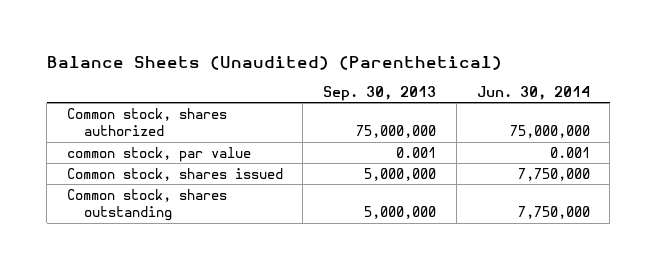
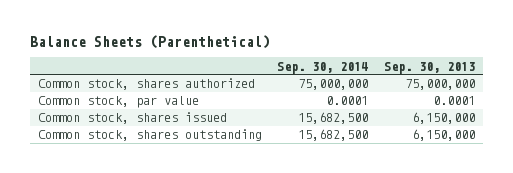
[46,55,502,70] Balance Sheets (Unaudited) (Parenthetical) -> [30,34,271,49] Balance Sheets (Parenthetical)
[476,85,590,100] Jun. 30, 2014 -> none
none -> [277,61,369,74] Sep. 30, 2014
[66,146,251,162] common stock, par value -> [38,96,200,109] Common stock, par value
[396,146,437,158] 0.001 -> [432,96,475,106] 0.0001
[364,167,437,181] 5,000,000 -> [411,112,475,125] 6,150,000
[364,206,437,220] 5,000,000 -> [411,129,475,142] 6,150,000

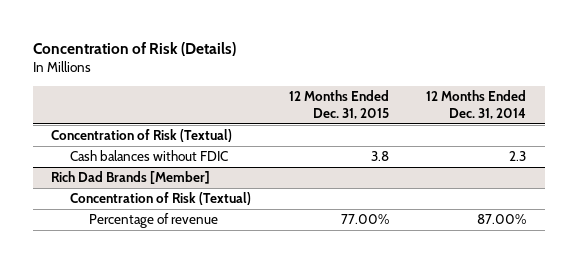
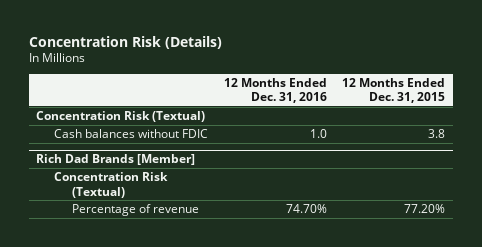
[32,41,236,56] Concentration of Risk (Details) -> [28,35,222,49] Concentration Risk (Details)
[425,90,526,119] 12 Months Ended Dec. 31, 2014 -> none
none -> [223,77,327,104] 12 Months Ended Dec. 31, 2016
[51,129,233,143] Concentration of Risk (Textual) -> [36,110,206,122] Concentration Risk (Textual)
[70,192,252,206] Concentration of Risk (Textual) -> [54,171,169,198] Concentration Risk (Textual)
[340,214,389,225] 77.00% -> [404,203,446,213] 77.20%

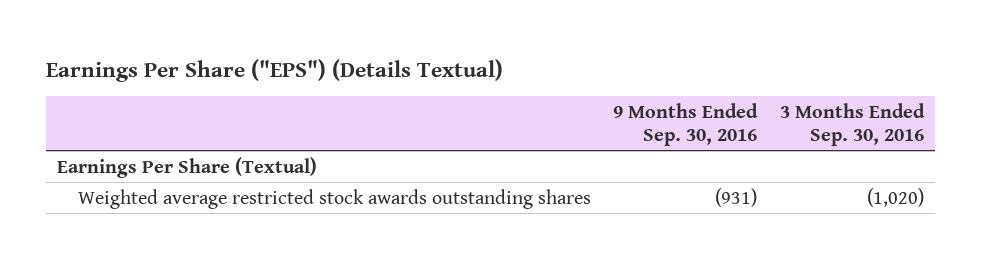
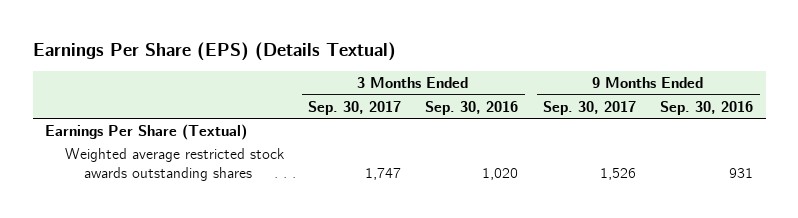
[46,58,504,82] Earnings Per Share ("EPS") (Details Textual) -> [32,42,396,62] Earnings Per Share (EPS) (Details Textual)
none -> [308,100,402,115] Sep. 30, 2017
none -> [542,100,636,115] Sep. 30, 2017
[715,187,758,207] (931) -> [729,168,754,179] 931
[867,187,925,207] (1,020) -> [482,168,519,181] 1,020

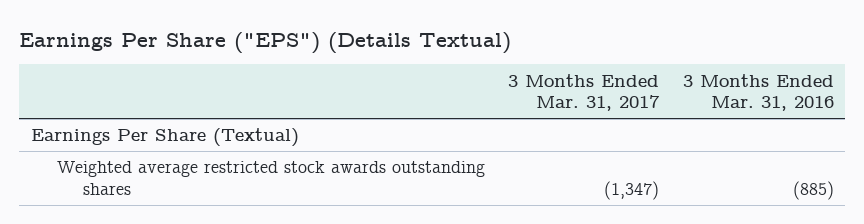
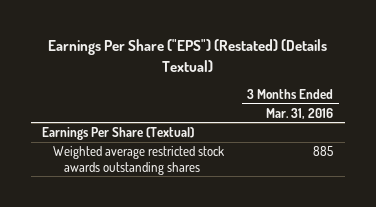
[19,31,512,54] Earnings Per Share ("EPS") (Details Textual) -> [47,39,327,72] Earnings Per Share ("EPS") (Restated) (Details Textual)
[508,73,661,112] 3 Months Ended Mar. 31, 2017 -> none
[792,181,834,201] (885) -> [313,146,334,157] 885

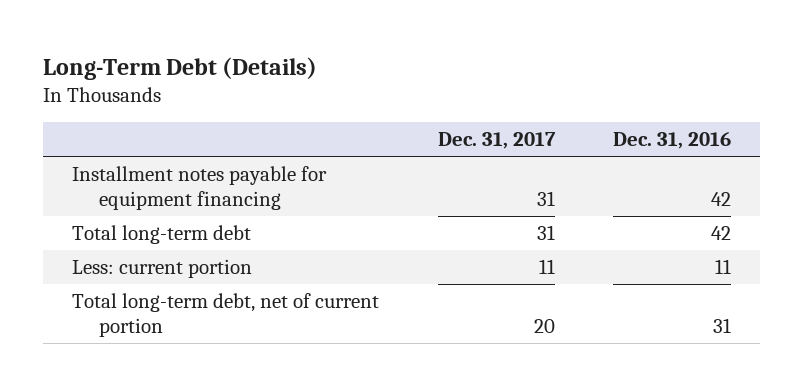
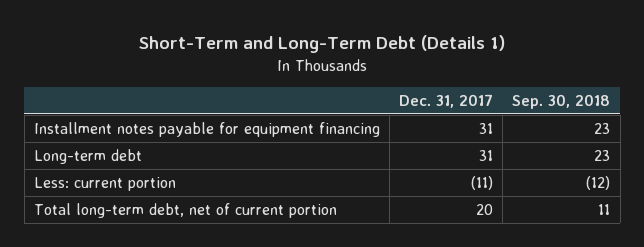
[43,56,318,80] Long-Term Debt (Details) -> [139,35,506,54] Short-Term and Long-Term Debt (Details 1)
[612,132,731,150] Dec. 31, 2016 -> none
none -> [512,93,611,109] Sep. 30, 2018
[72,224,252,244] Total long-term debt -> [33,149,142,165] Long-term debt
[538,258,555,274] 11 -> [471,176,494,191] (11)

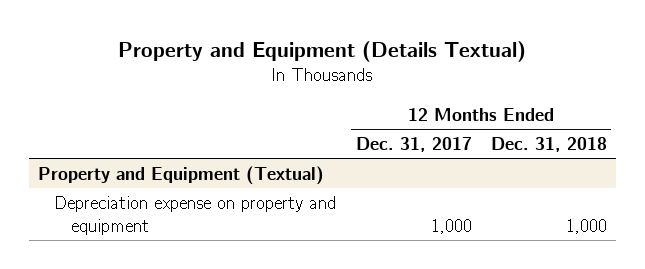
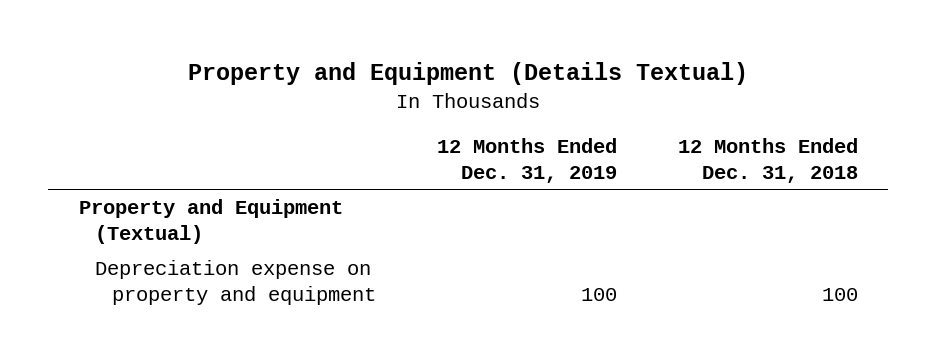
[355,136,472,152] Dec. 31, 2017 -> none
none -> [436,137,617,184] 12 Months Ended Dec. 31, 2019
[565,218,607,234] 1,000 -> [821,288,858,302] 100

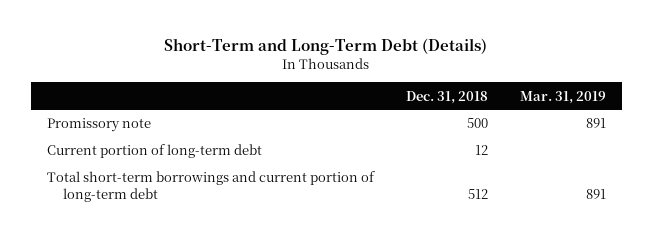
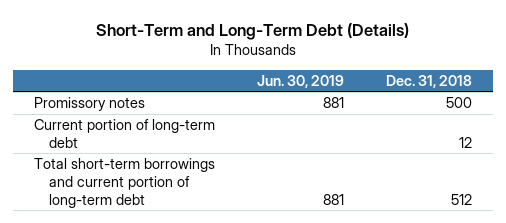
[519,90,606,104] Mar. 31, 2019 -> none
none -> [257,74,345,88] Jun. 30, 2019
[46,118,151,133] Promissory note -> [34,97,146,112] Promissory notes

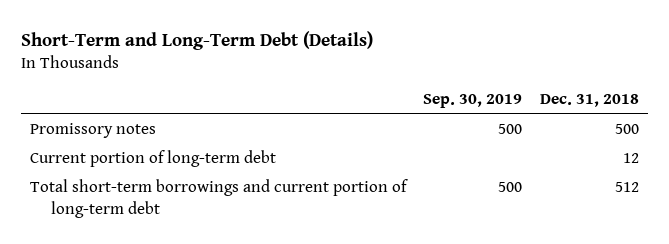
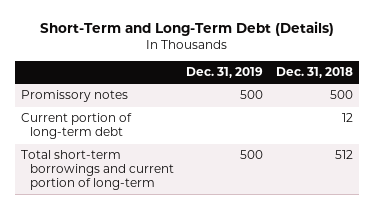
[423,94,523,109] Sep. 30, 2019 -> none
none -> [186,67,264,79] Dec. 31, 2019
[29,179,408,218] Total short-term borrowings and current portion of long-term debt -> [20,150,175,191] Total short-term borrowings and current portion of long-term

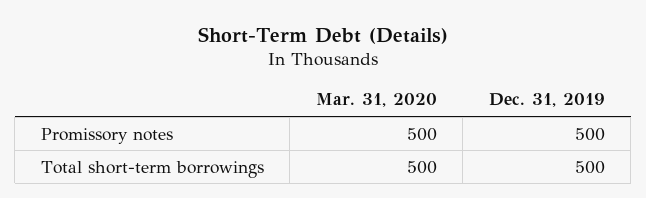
[39,20,334,36] Short-Term and Long-Term Debt (Details) -> [197,26,448,44] Short-Term Debt (Details)
[275,67,353,79] Dec. 31, 2018 -> none
none -> [315,93,437,108] Mar. 31, 2020
[20,113,132,140] Current portion of long-term debt -> none
[20,150,175,191] Total short-term borrowings and current portion of long-term -> [40,160,264,178] Total short-term borrowings

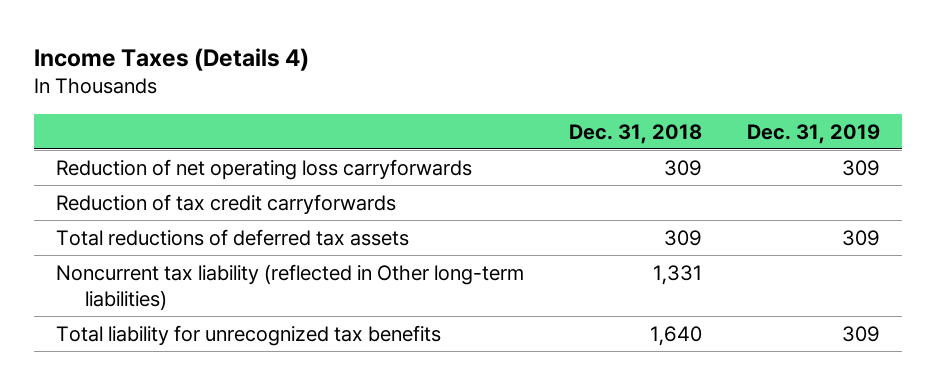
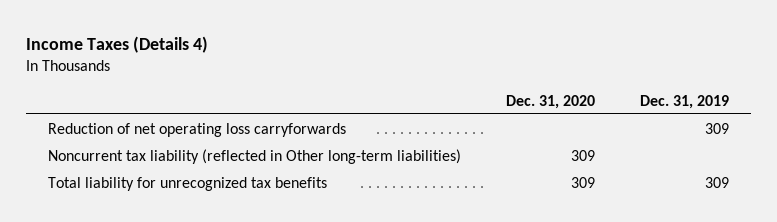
[568,123,702,144] Dec. 31, 2018 -> none
none -> [506,94,596,109] Dec. 31, 2020
[56,193,397,215] Reduction of tax credit carryforwards -> none
[56,228,410,246] Total reductions of deferred tax assets -> none

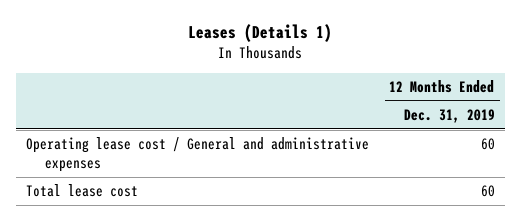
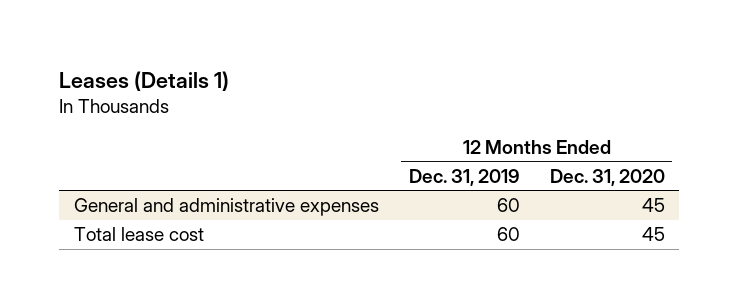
none -> [549,168,665,186] Dec. 31, 2020
[25,137,369,173] Operating lease cost / General and administrative expenses -> [73,198,379,217] General and administrative expenses

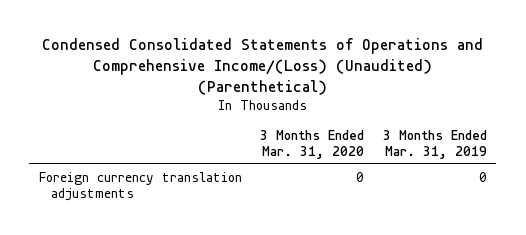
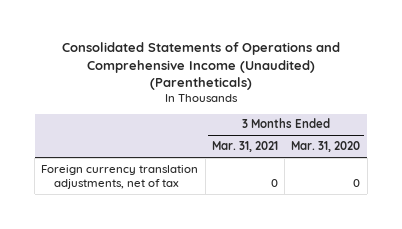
[41,38,483,95] Condensed Consolidated Statements of Operations and Comprehensive Income/(Loss) (Unaudited) (Parenthetical) -> [61,42,340,91] Consolidated Statements of Operations and Comprehensive Income (Unaudited) (Parentheticals)
[383,130,488,159] 3 Months Ended Mar. 31, 2019 -> none
none -> [211,141,278,153] Mar. 31, 2021
[38,172,242,201] Foreign currency translation adjustments -> [41,164,199,190] Foreign currency translation adjustments, net of tax

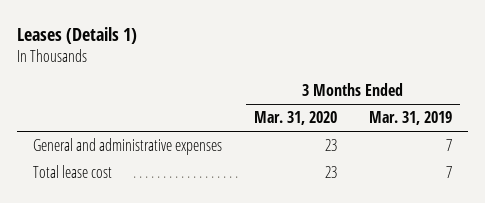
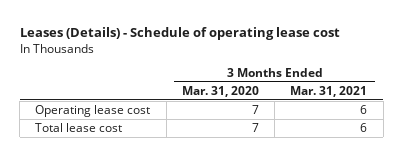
[16,26,137,44] Leases (Details 1) -> [19,27,340,41] Leases (Details) - Schedule of operating lease cost
[368,111,452,126] Mar. 31, 2019 -> none
none -> [290,85,368,97] Mar. 31, 2021
[32,138,222,156] General and administrative expenses -> none
none -> [35,104,151,117] Operating lease cost
[324,166,337,179] 23 -> [251,122,259,132] 7

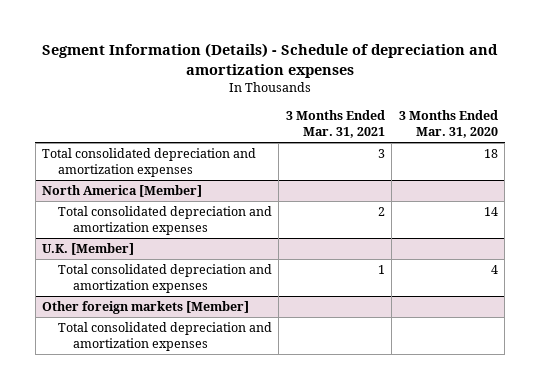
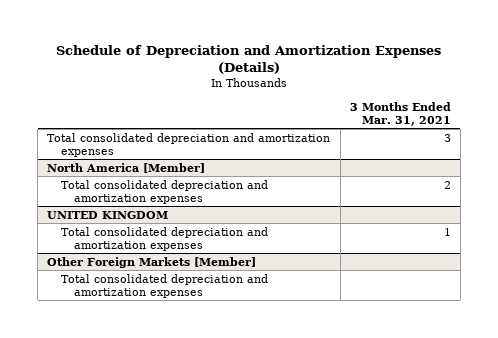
[42,43,499,78] Segment Information (Details) - Schedule of depreciation and amortization expenses -> [56,44,442,74] Schedule of Depreciation and Amortization Expenses (Details)
[398,110,498,139] 3 Months Ended Mar. 31, 2020 -> none
[42,243,135,256] U.K. [Member] -> [47,210,169,219] UNITED KINGDOM
[42,301,250,315] Other foreign markets [Member] -> [47,256,257,268] Other Foreign Markets [Member]

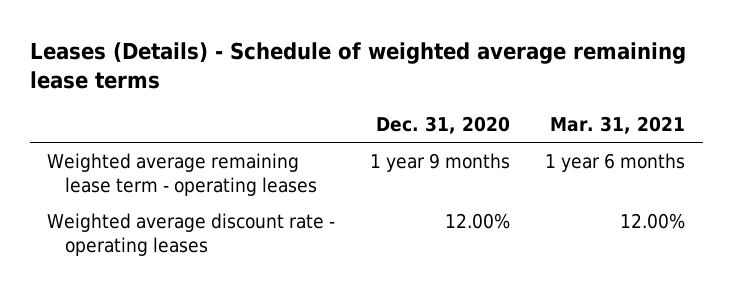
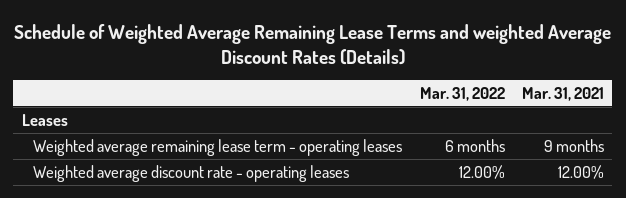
[29,41,686,89] Leases (Details) - Schedule of weighted average remaining lease terms -> [13,23,611,66] Schedule of Weighted Average Remaining Lease Terms and weighted Average Discount Rates (Details)
[376,116,511,135] Dec. 31, 2020 -> none
none -> [419,87,505,102] Mar. 31, 2022
none -> [21,113,68,126] Leases
[545,152,686,172] 1 year 6 months -> [543,138,604,152] 9 months

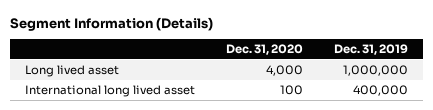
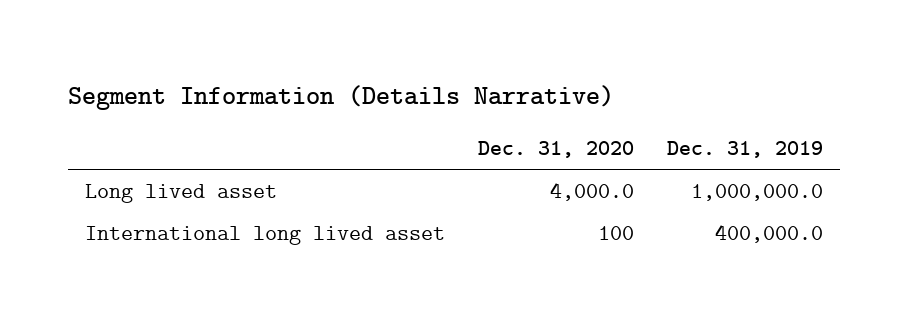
[10,16,214,31] Segment Information (Details) -> [68,85,615,111] Segment Information (Details Narrative)
[266,65,304,77] 4,000 -> [549,182,634,202] 4,000.0
[342,65,408,77] 1,000,000 -> [691,184,824,202] 1,000,000.0
[352,85,408,97] 400,000 -> [715,224,824,244] 400,000.0

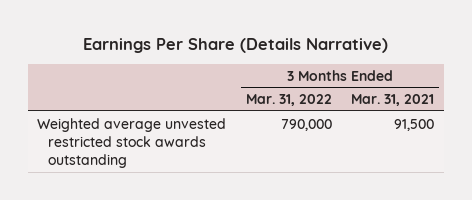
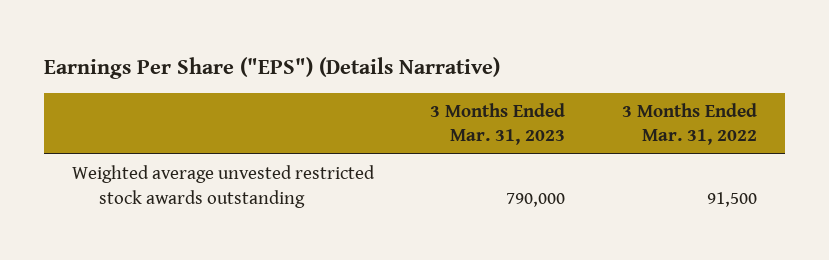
[82,37,388,53] Earnings Per Share (Details Narrative) -> [43,56,500,79] Earnings Per Share ("EPS") (Details Narrative)
[351,93,435,106] Mar. 31, 2021 -> none
none -> [430,102,566,146] 3 Months Ended Mar. 31, 2023
[280,118,332,131] 790,000 -> [706,191,757,207] 91,500

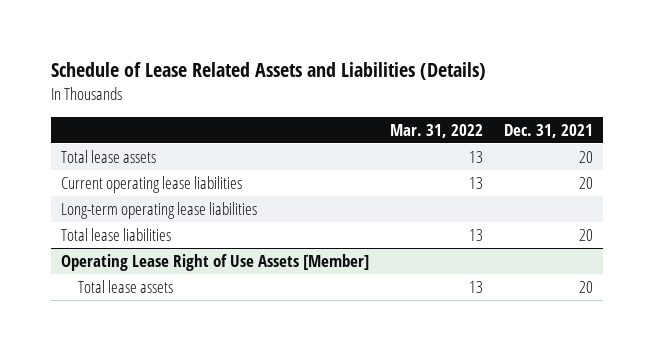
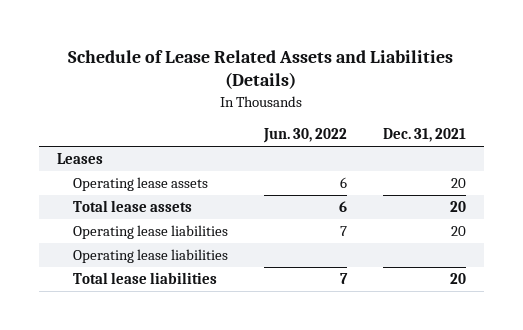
[390,123,484,138] Mar. 31, 2022 -> none
none -> [262,128,347,144] Jun. 30, 2022
none -> [57,153,104,165] Leases
none -> [73,177,209,192] Operating lease assets
[61,176,243,194] Current operating lease liabilities -> [73,225,229,240] Operating lease liabilities
[61,202,258,220] Long-term operating lease liabilities -> [73,249,229,264] Operating lease liabilities
[61,254,370,272] Operating Lease Right of Use Assets [Member] -> none
[78,280,174,294] Total lease assets -> none

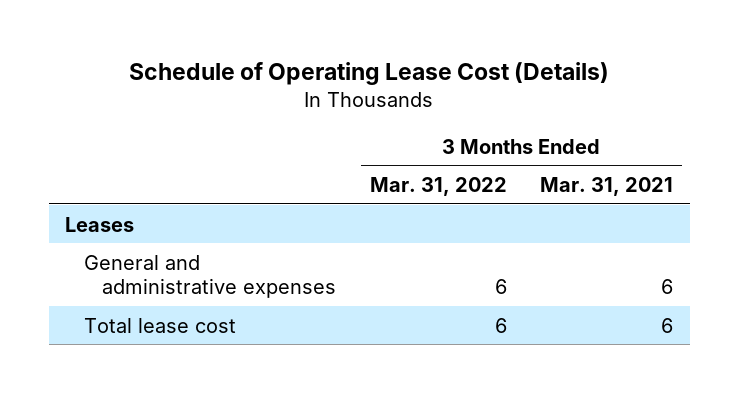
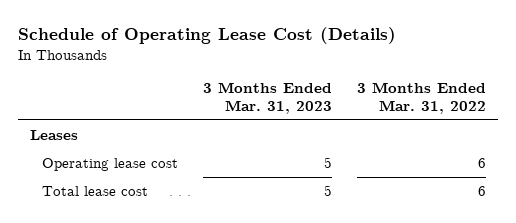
[540,177,674,197] Mar. 31, 2021 -> none
none -> [203,82,333,114] 3 Months Ended Mar. 31, 2023
[83,254,336,299] General and administrative expenses -> [42,157,179,171] Operating lease cost

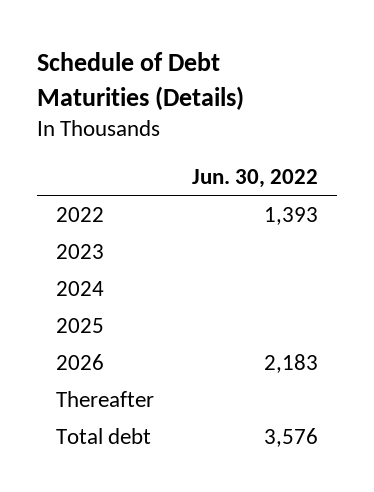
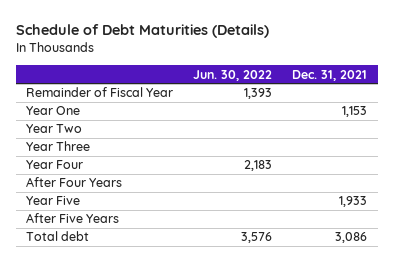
none -> [292,69,368,81] Dec. 31, 2021
[55,206,104,222] 2022 -> [25,87,173,98] Remainder of Fiscal Year
[55,243,104,259] 2023 -> [25,106,80,116] Year One
[55,280,104,296] 2024 -> [25,124,82,134] Year Two
[55,317,104,333] 2025 -> [25,141,90,152] Year Three
[55,353,104,370] 2026 -> [25,160,83,170] Year Four
[55,390,154,407] Thereafter -> [25,177,122,188] After Four Years
none -> [25,196,80,206] Year Five
none -> [25,213,119,224] After Five Years

